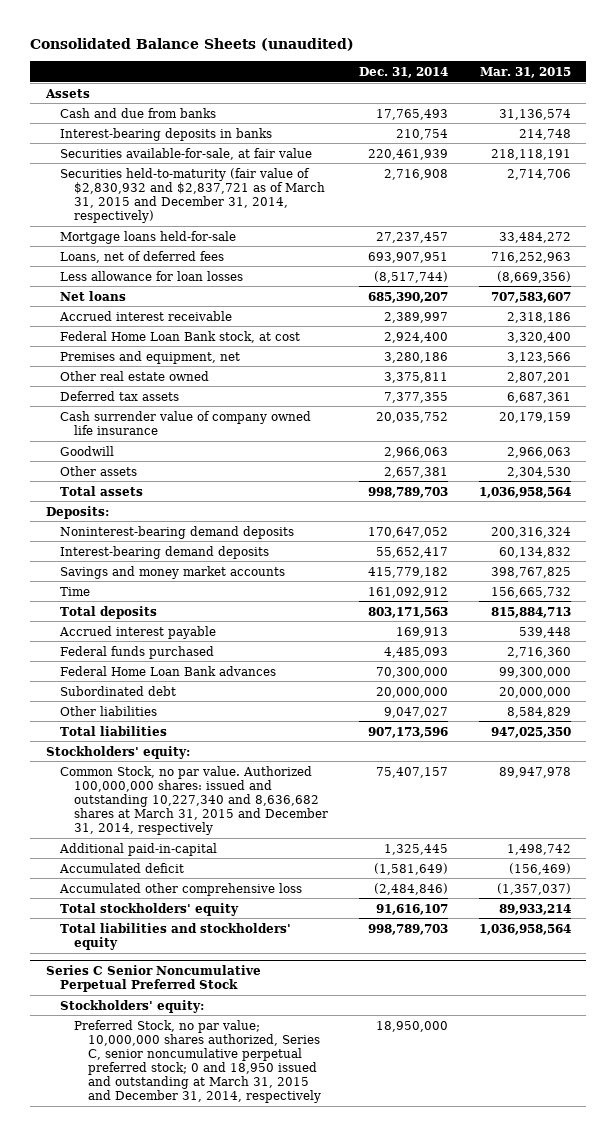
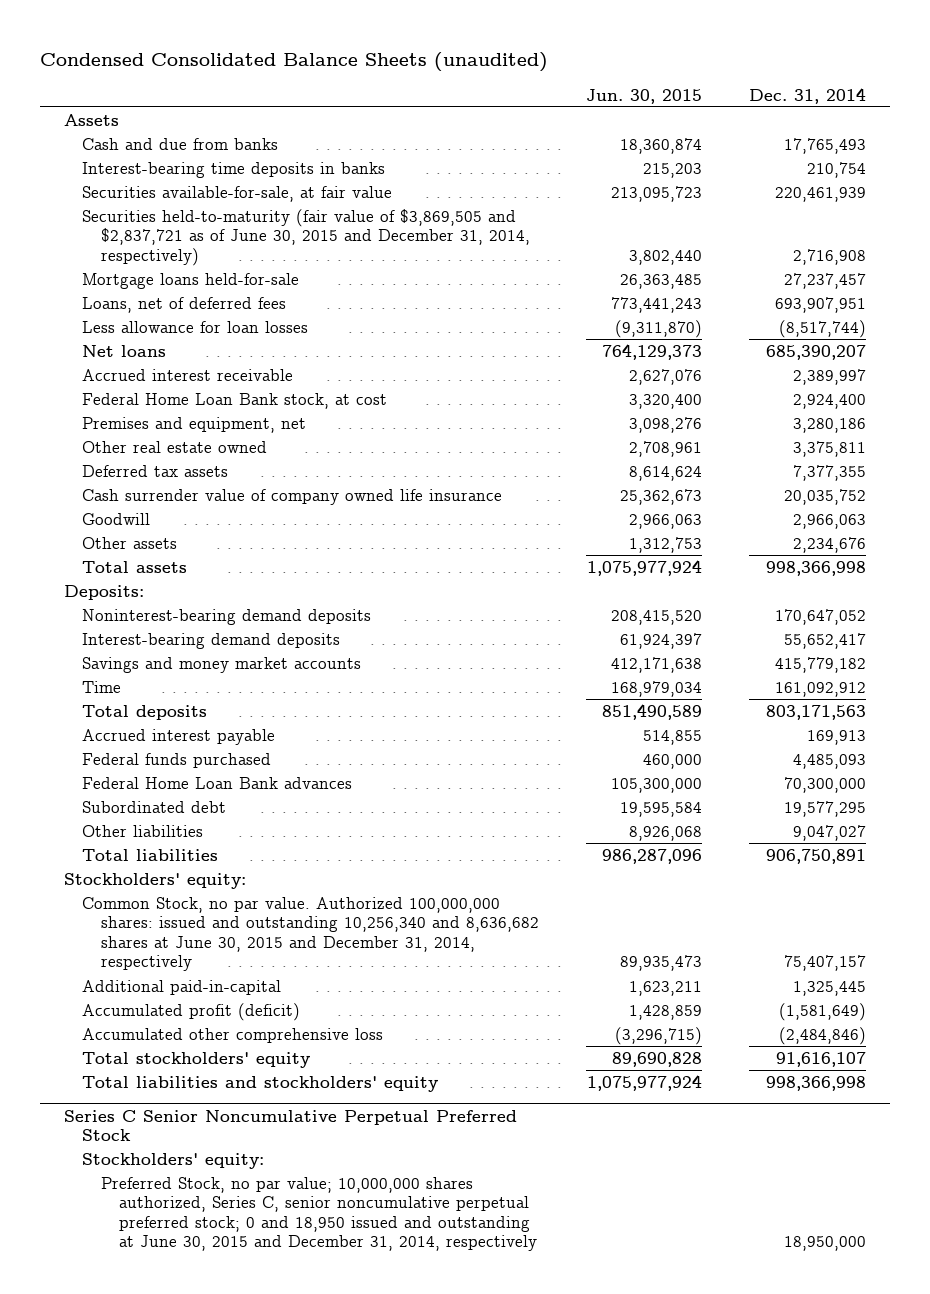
[30,38,355,52] Consolidated Balance Sheets (unaudited) -> [40,52,549,73] Condensed Consolidated Balance Sheets (unaudited)
[479,67,571,79] Mar. 31, 2015 -> none
none -> [586,88,703,104] Jun. 30, 2015
[59,127,272,141] Interest-bearing deposits in banks -> [82,161,386,178] Interest-bearing time deposits in banks
[59,167,325,223] Securities held-to-maturity (fair value of $2,830,932 and $2,837,721 as of March 31, 2015 and December 31, 2014, respectively) -> [82,208,530,266] Securities held-to-maturity (fair value of $3,869,505 and $2,837,721 as of June 30, 2015 and December 31, 2014, respectively)
[383,466,448,478] 2,657,381 -> [793,536,867,553] 2,234,676
[367,486,448,498] 998,789,703 -> [766,560,867,576] 998,366,998
[375,686,448,698] 20,000,000 -> [784,800,867,817] 19,577,295
[367,726,448,738] 907,173,596 -> [766,848,867,864] 906,750,891
[59,765,328,835] Common Stock, no par value. Authorized 100,000,000 shares: issued and outstanding 10,227,340 and 8,636,682 shares at March 31, 2015 and December 31, 2014, respectively -> [82,896,539,972] Common Stock, no par value. Authorized 100,000,000 shares: issued and outstanding 10,256,340 and 8,636,682 shares at June 30, 2015 and December 31, 2014, respectively
[58,862,184,873] Accumulated deficit -> [82,1002,301,1021] Accumulated profit (deficit)
[367,923,448,935] 998,789,703 -> [766,1075,867,1091] 998,366,998
[73,1019,322,1104] Preferred Stock, no par value; 10,000,000 shares authorized, Series C, senior noncumulative perpetual preferred stock; 0 and 18,950 issued and outstanding at March 31, 2015 and December 31, 2014, respectively -> [100,1176,538,1252] Preferred Stock, no par value; 10,000,000 shares authorized, Series C, senior noncumulative perpetual preferred stock; 0 and 18,950 issued and outstanding at June 30, 2015 and December 31, 2014, respectively

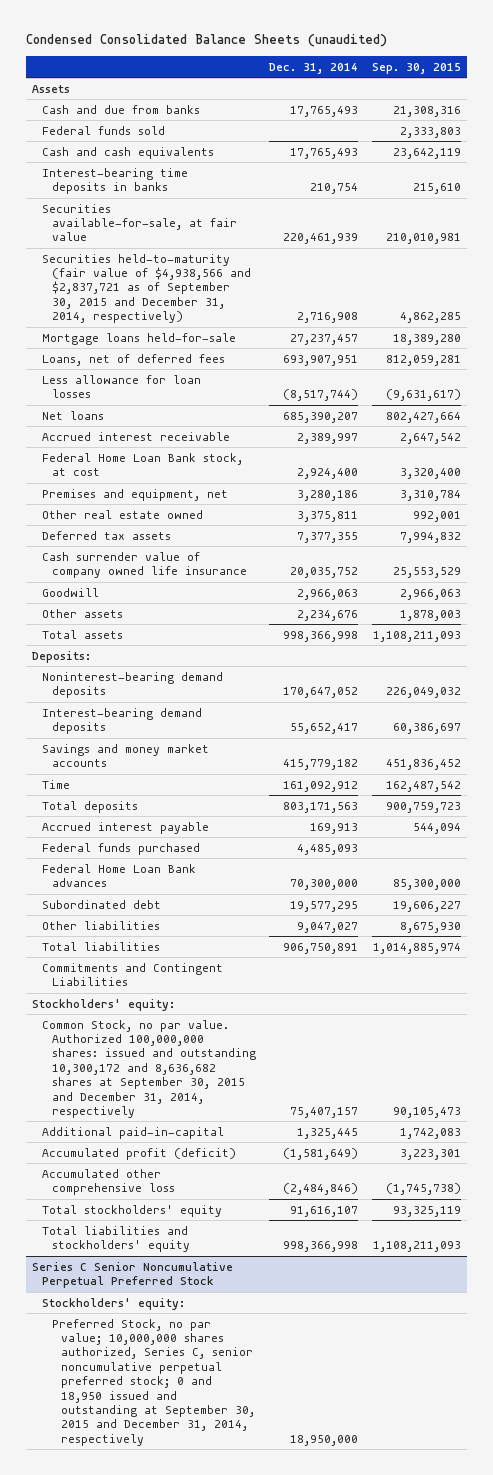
[586,88,703,104] Jun. 30, 2015 -> none
none -> [371,62,461,74] Sep. 30, 2015
none -> [42,125,166,135] Federal funds sold
none -> [42,146,215,159] Cash and cash equivalents
[82,208,530,266] Securities held-to-maturity (fair value of $3,869,505 and $2,837,721 as of June 30, 2015 and December 31, 2014, respectively) -> [42,253,251,324] Securities held-to-maturity (fair value of $4,938,566 and $2,837,721 as of September 30, 2015 and December 31, 2014, respectively)
none -> [42,962,224,987] Commitments and Contingent Liabilities
[82,896,539,972] Common Stock, no par value. Authorized 100,000,000 shares: issued and outstanding 10,256,340 and 8,636,682 shares at June 30, 2015 and December 31, 2014, respectively -> [42,1019,256,1118] Common Stock, no par value. Authorized 100,000,000 shares: issued and outstanding 10,300,172 and 8,636,682 shares at September 30, 2015 and December 31, 2014, respectively
[100,1176,538,1252] Preferred Stock, no par value; 10,000,000 shares authorized, Series C, senior noncumulative perpetual preferred stock; 0 and 18,950 issued and outstanding at June 30, 2015 and December 31, 2014, respectively -> [51,1318,256,1446] Preferred Stock, no par value; 10,000,000 shares authorized, Series C, senior noncumulative perpetual preferred stock; 0 and 18,950 issued and outstanding at September 30, 2015 and December 31, 2014, respectively

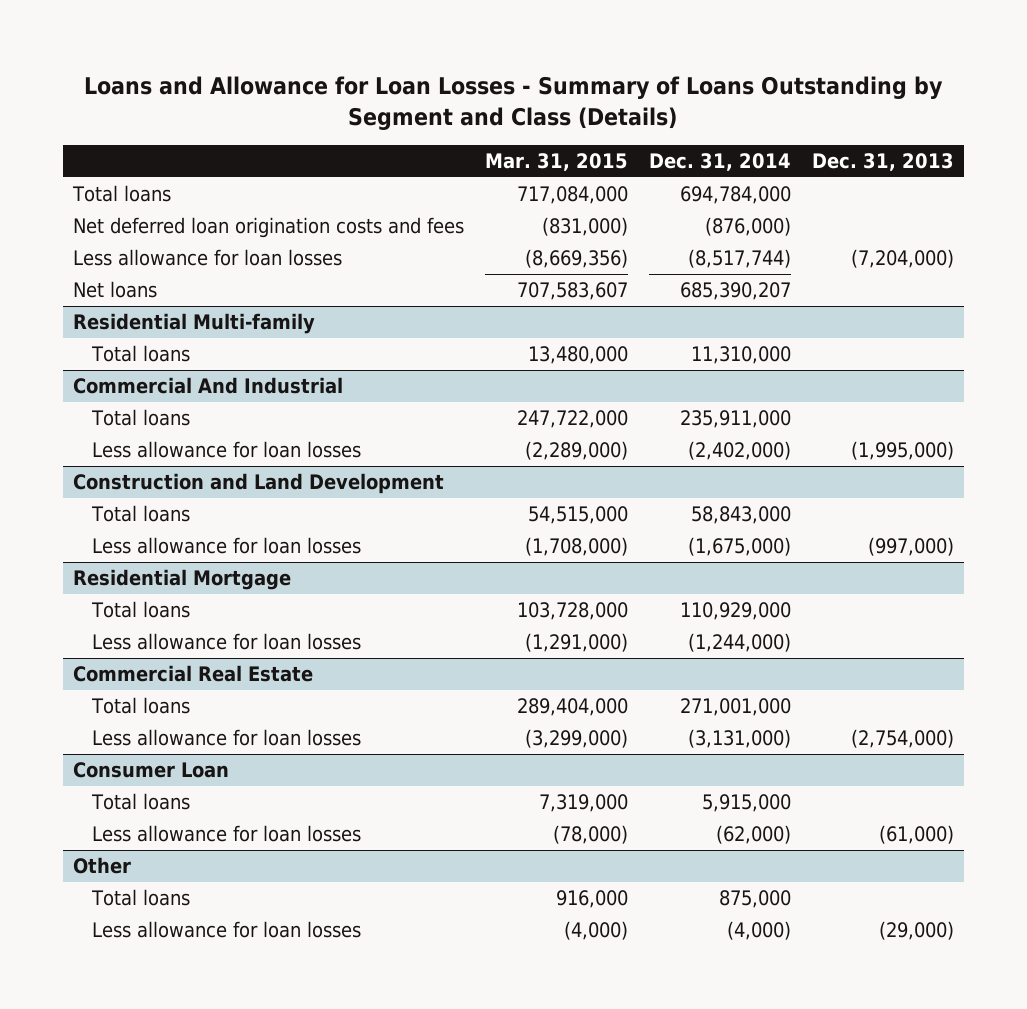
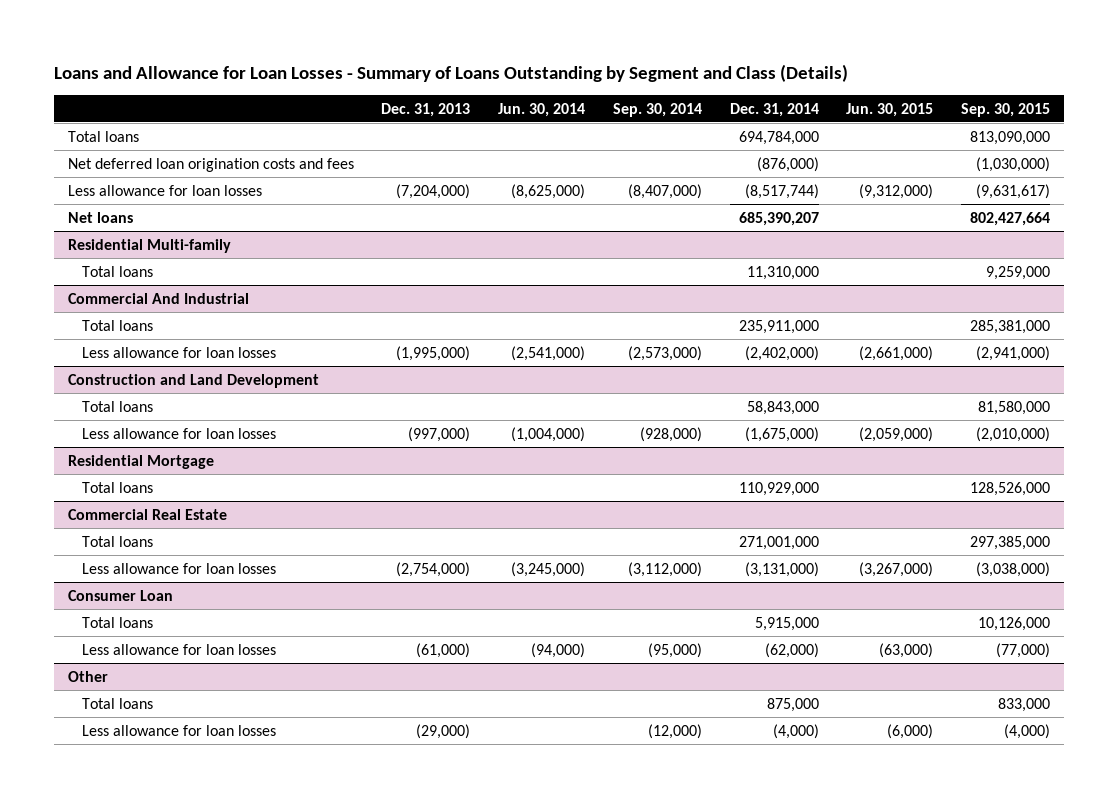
[484,153,628,172] Mar. 31, 2015 -> none
none -> [498,102,586,117] Jun. 30, 2014
none -> [612,102,702,117] Sep. 30, 2014
none -> [846,102,934,117] Jun. 30, 2015
none -> [961,102,1051,117] Sep. 30, 2015
[92,633,362,651] Less allowance for loan losses -> none

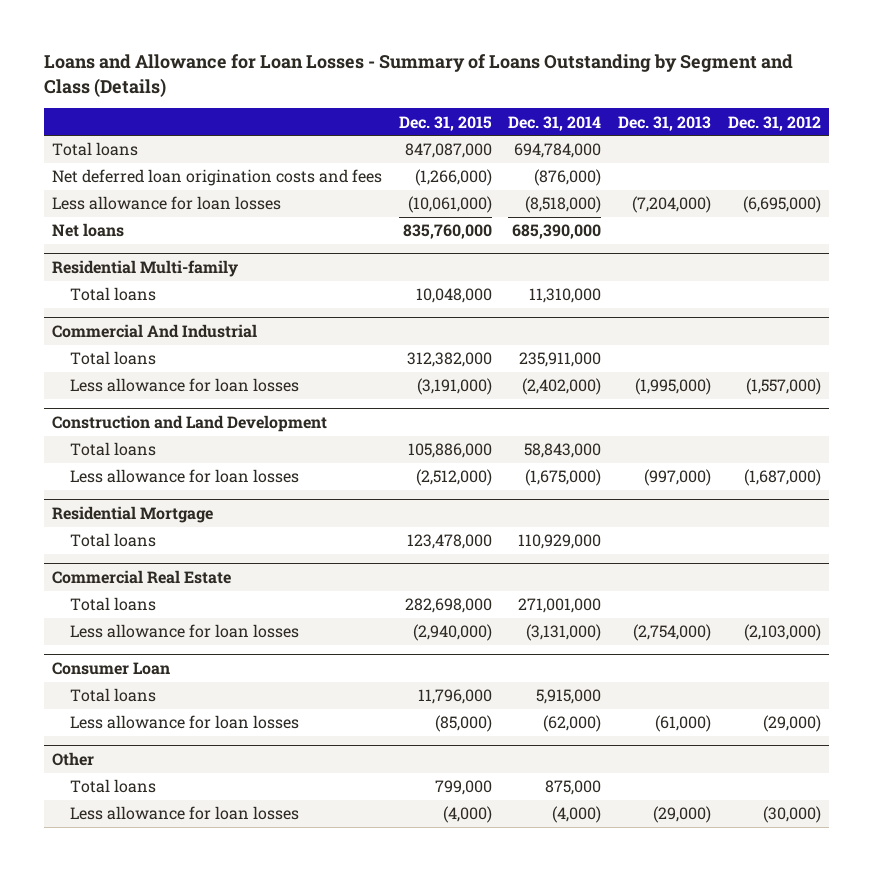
[498,102,586,117] Jun. 30, 2014 -> none
[612,102,702,117] Sep. 30, 2014 -> none
[846,102,934,117] Jun. 30, 2015 -> none
[961,102,1051,117] Sep. 30, 2015 -> none
none -> [398,115,492,131] Dec. 31, 2015
none -> [727,115,821,131] Dec. 31, 2012
[744,183,819,199] (8,517,744) -> [525,196,602,214] (8,518,000)
[738,211,819,226] 685,390,207 -> [512,224,602,240] 685,390,000

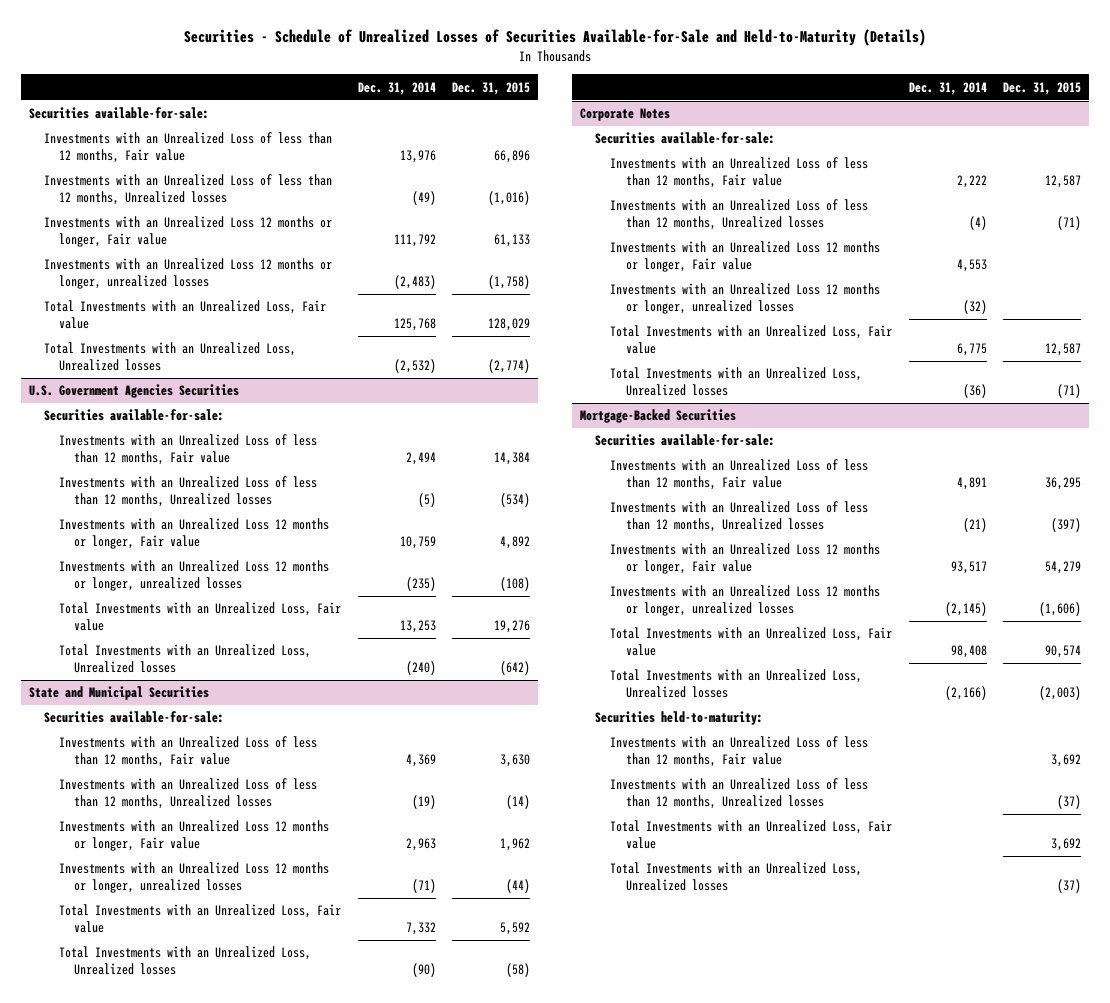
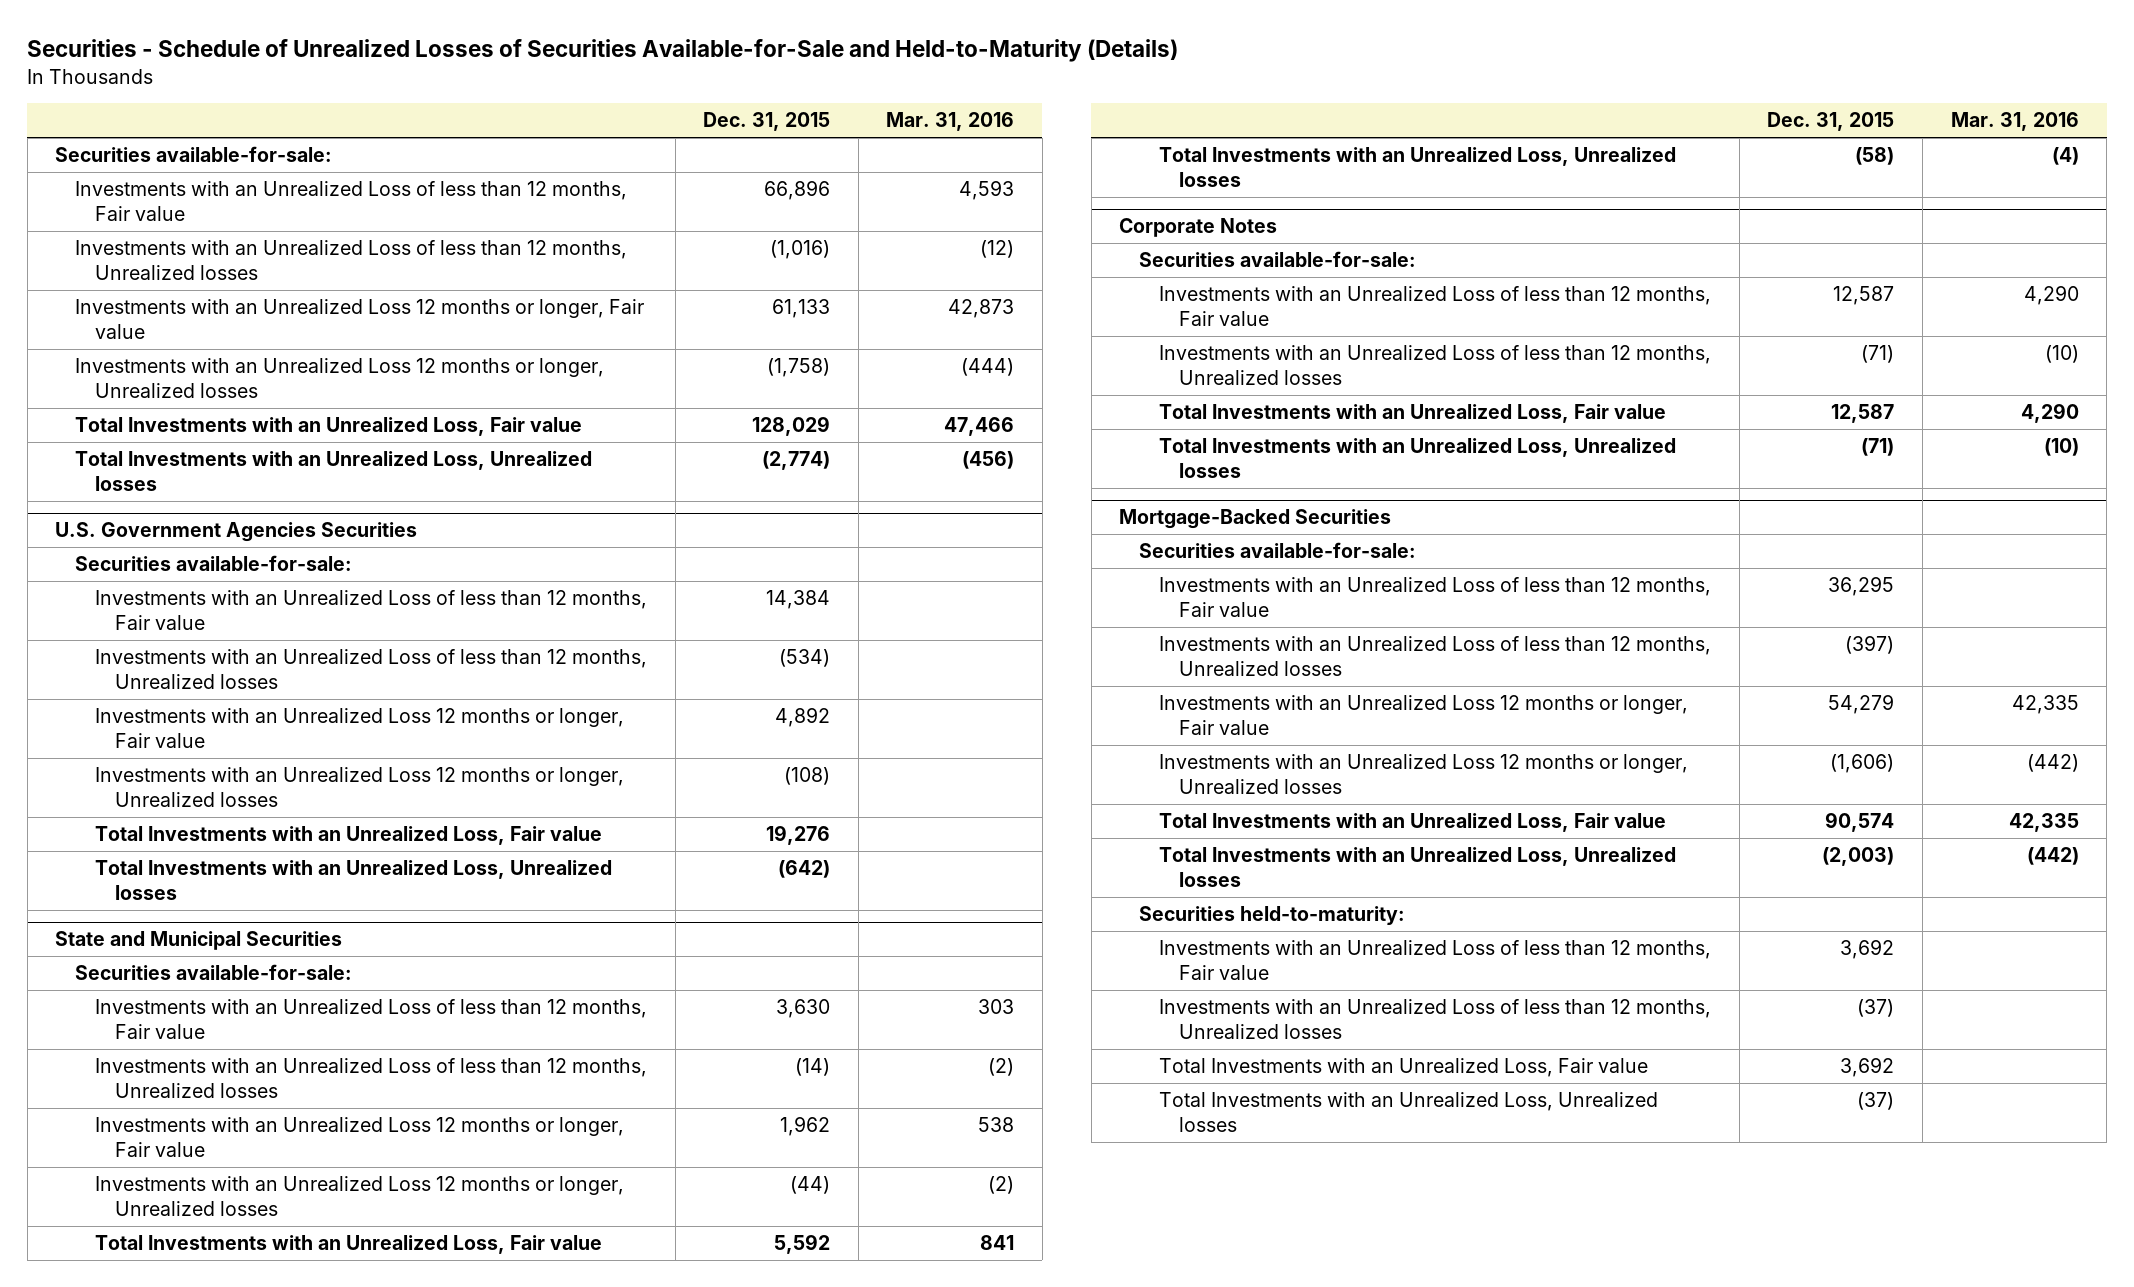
[357,81,436,95] Dec. 31, 2014 -> none
none -> [886,112,1015,132] Mar. 31, 2016
[44,258,333,290] Investments with an Unrealized Loss 12 months or longer, unrealized losses -> [75,357,605,398] Investments with an Unrealized Loss 12 months or longer, Unrealized losses
[59,560,330,592] Investments with an Unrealized Loss 12 months or longer, unrealized losses -> [94,766,624,807] Investments with an Unrealized Loss 12 months or longer, Unrealized losses
[59,862,330,894] Investments with an Unrealized Loss 12 months or longer, unrealized losses -> [94,1175,624,1216] Investments with an Unrealized Loss 12 months or longer, Unrealized losses
[610,241,881,273] Investments with an Unrealized Loss 12 months or longer, Fair value -> none
[610,283,881,315] Investments with an Unrealized Loss 12 months or longer, unrealized losses -> none
[610,585,881,617] Investments with an Unrealized Loss 12 months or longer, unrealized losses -> [1159,753,1689,794] Investments with an Unrealized Loss 12 months or longer, Unrealized losses

